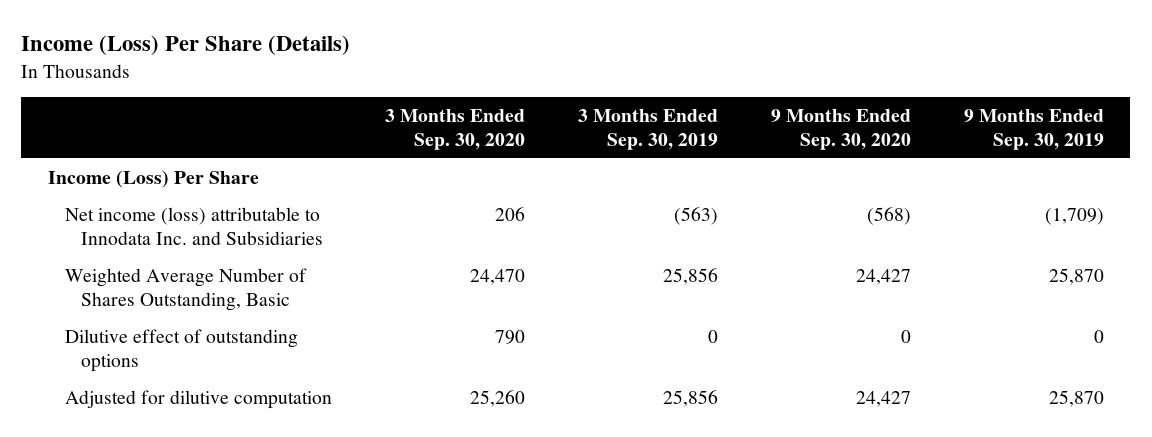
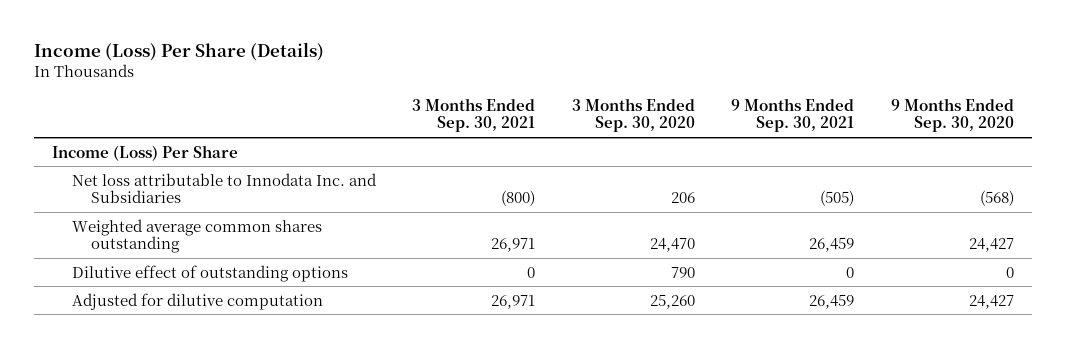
[577,108,718,150] 3 Months Ended Sep. 30, 2019 -> none
[963,108,1104,150] 9 Months Ended Sep. 30, 2019 -> none
none -> [412,98,536,133] 3 Months Ended Sep. 30, 2021
none -> [731,98,855,133] 9 Months Ended Sep. 30, 2021
[64,206,324,245] Net income (loss) attributable to Innodata Inc. and Subsidiaries -> [71,172,377,203] Net loss attributable to Innodata Inc. and Subsidiaries
[64,267,307,311] Weighted Average Number of Shares Outstanding, Basic -> [71,218,322,253] Weighted average common shares outstanding

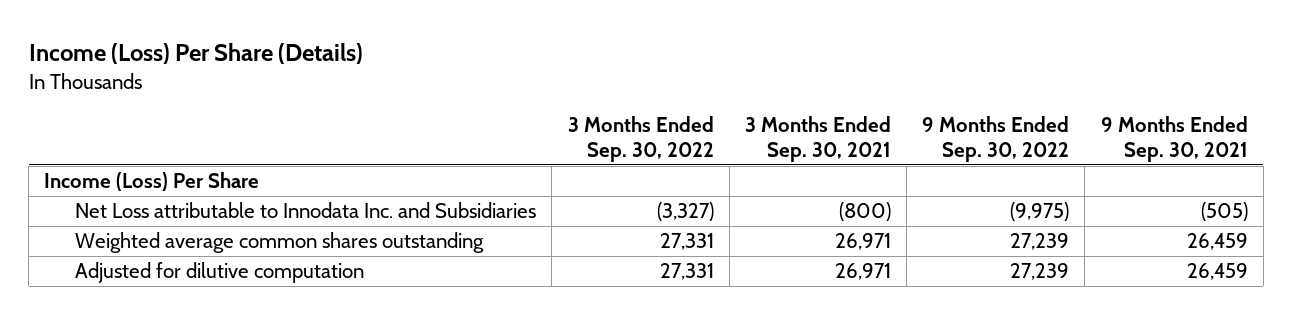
[571,98,695,133] 3 Months Ended Sep. 30, 2020 -> none
[890,98,1014,133] 9 Months Ended Sep. 30, 2020 -> none
none -> [567,115,714,162] 3 Months Ended Sep. 30, 2022
none -> [922,115,1070,162] 9 Months Ended Sep. 30, 2022
[71,172,377,203] Net loss attributable to Innodata Inc. and Subsidiaries -> [75,202,537,219] Net Loss attributable to Innodata Inc. and Subsidiaries
[71,264,348,282] Dilutive effect of outstanding options -> none

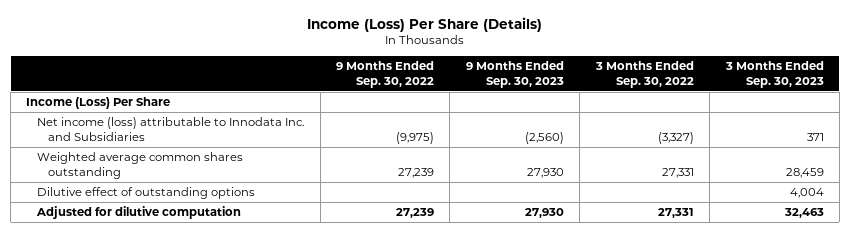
[744,115,891,162] 3 Months Ended Sep. 30, 2021 -> none
[1100,115,1248,162] 9 Months Ended Sep. 30, 2021 -> none
none -> [465,61,564,88] 9 Months Ended Sep. 30, 2023
none -> [724,61,824,88] 3 Months Ended Sep. 30, 2023
[75,202,537,219] Net Loss attributable to Innodata Inc. and Subsidiaries -> [37,117,305,141] Net income (loss) attributable to Innodata Inc. and Subsidiaries
none -> [37,187,256,200] Dilutive effect of outstanding options

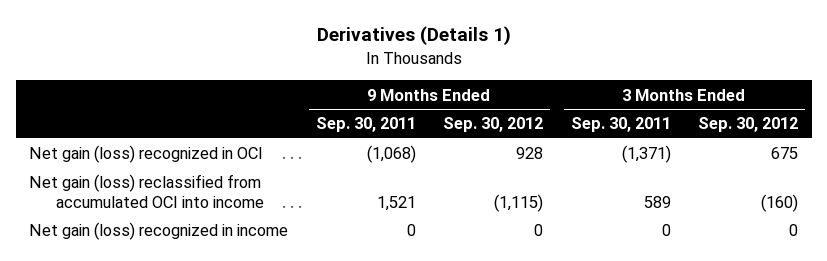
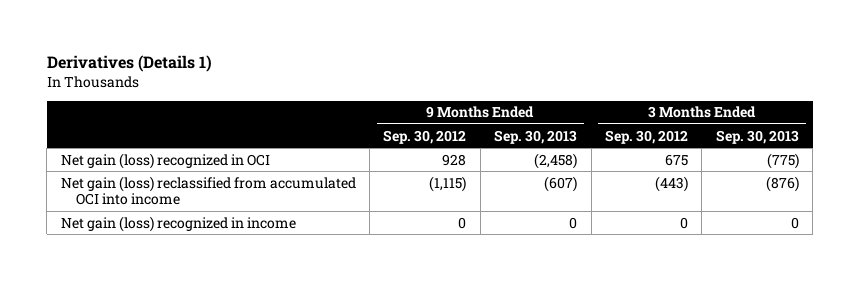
[315,117,416,133] Sep. 30, 2011 -> none
[570,117,671,133] Sep. 30, 2011 -> none
none -> [494,129,578,144] Sep. 30, 2013
none -> [715,129,799,144] Sep. 30, 2013
[760,193,798,212] (160) -> [654,175,688,192] (443)

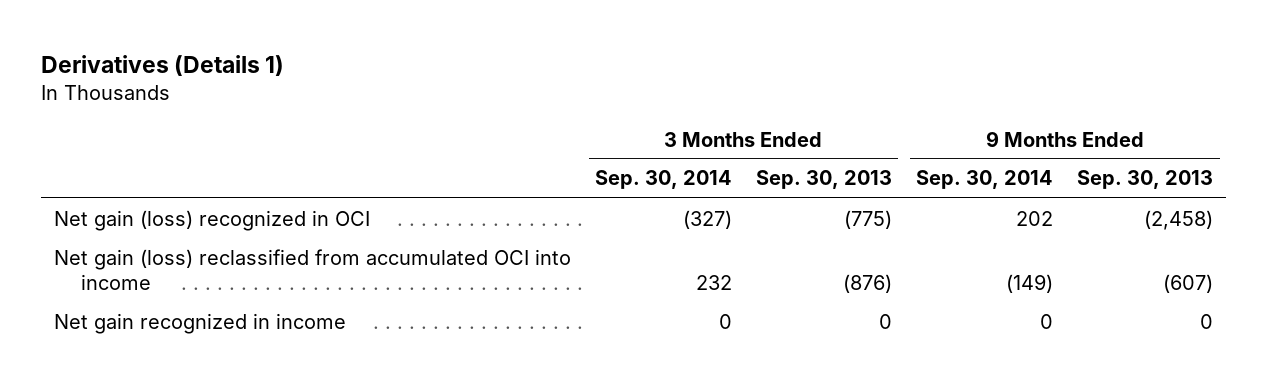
[383,129,467,144] Sep. 30, 2012 -> none
[604,129,688,144] Sep. 30, 2012 -> none
none -> [594,170,732,190] Sep. 30, 2014
none -> [916,170,1054,190] Sep. 30, 2014
[60,215,296,232] Net gain (loss) recognized in income -> [53,312,346,334] Net gain recognized in income

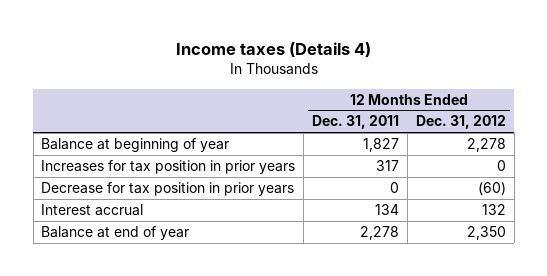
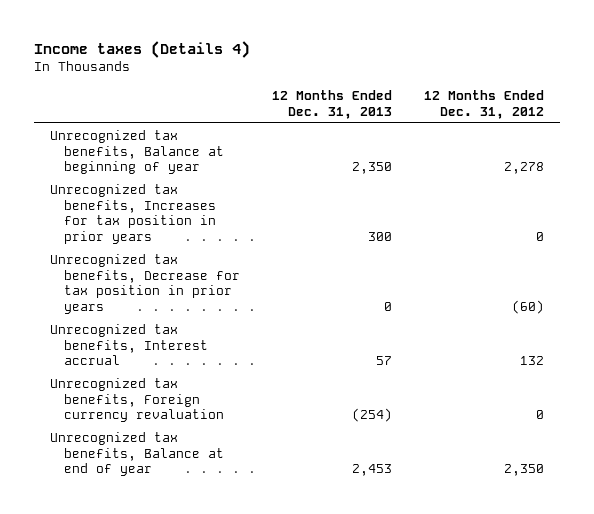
[312,115,400,130] Dec. 31, 2011 -> none
none -> [271,90,392,119] 12 Months Ended Dec. 31, 2013
[41,138,230,153] Balance at beginning of year -> [50,130,224,175] Unrecognized tax benefits, Balance at beginning of year
[41,160,296,175] Increases for tax position in prior years -> [50,184,216,245] Unrecognized tax benefits, Increases for tax position in prior years
[41,182,295,197] Decrease for tax position in prior years -> [50,254,240,315] Unrecognized tax benefits, Decrease for tax position in prior years
[41,204,144,217] Interest accrual -> [50,324,208,366] Unrecognized tax benefits, Interest accrual
none -> [50,378,224,423] Unrecognized tax benefits, Foreign currency revaluation
[41,226,190,241] Balance at end of year -> [50,432,224,477] Unrecognized tax benefits, Balance at end of year

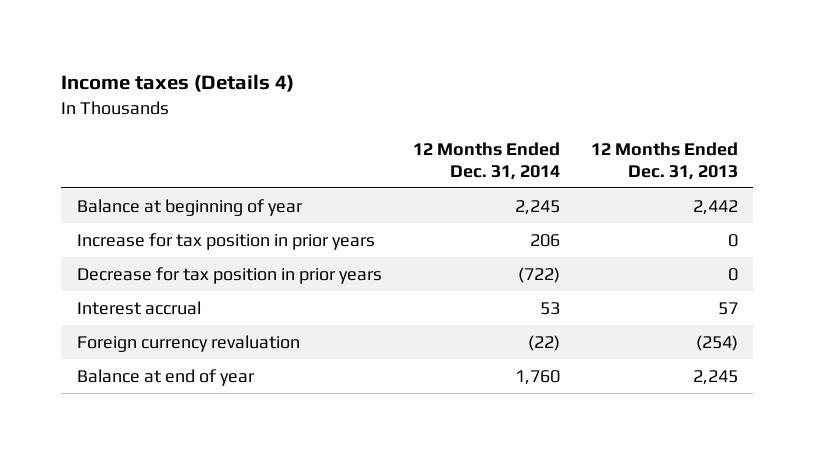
[423,90,544,119] 12 Months Ended Dec. 31, 2012 -> none
none -> [412,141,560,180] 12 Months Ended Dec. 31, 2014
[50,130,224,175] Unrecognized tax benefits, Balance at beginning of year -> [76,199,303,217] Balance at beginning of year
[351,162,392,175] 2,350 -> [692,200,738,216] 2,442
[50,184,216,245] Unrecognized tax benefits, Increases for tax position in prior years -> [76,233,375,251] Increase for tax position in prior years
[367,232,392,242] 300 -> [727,234,738,248] 0
[50,254,240,315] Unrecognized tax benefits, Decrease for tax position in prior years -> [76,267,382,285] Decrease for tax position in prior years
[50,324,208,366] Unrecognized tax benefits, Interest accrual -> [76,301,201,316] Interest accrual
[50,378,224,423] Unrecognized tax benefits, Foreign currency revaluation -> [76,335,300,353] Foreign currency revaluation
[50,432,224,477] Unrecognized tax benefits, Balance at end of year -> [76,369,255,387] Balance at end of year
[351,464,392,477] 2,453 -> [692,370,738,386] 2,245

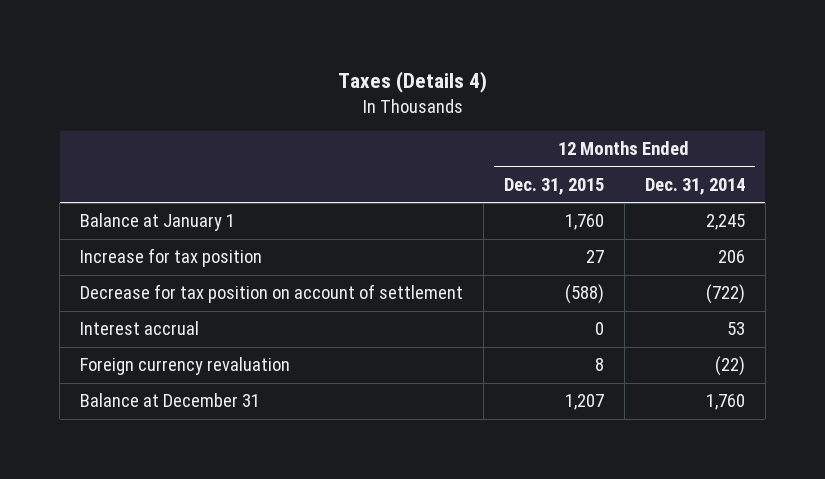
[61,74,295,93] Income taxes (Details 4) -> [337,71,487,94] Taxes (Details 4)
[590,141,738,180] 12 Months Ended Dec. 31, 2013 -> none
none -> [504,178,605,196] Dec. 31, 2015
[76,199,303,217] Balance at beginning of year -> [80,213,236,232] Balance at January 1
[76,233,375,251] Increase for tax position in prior years -> [80,248,263,268] Increase for tax position
[76,267,382,285] Decrease for tax position in prior years -> [80,284,464,304] Decrease for tax position on account of settlement
[76,369,255,387] Balance at end of year -> [80,393,261,408] Balance at December 31

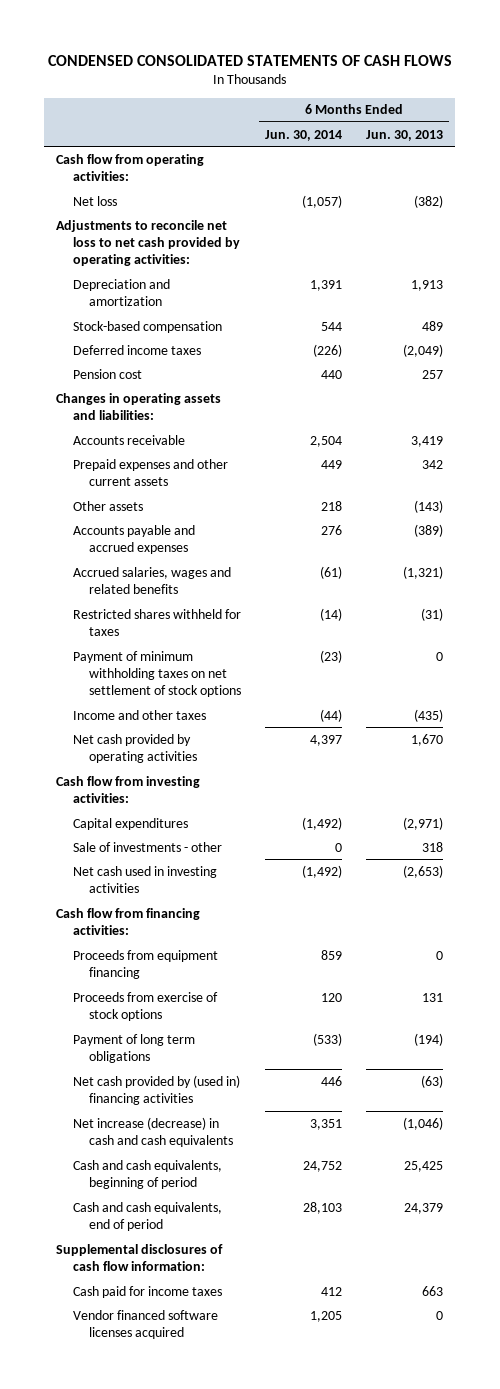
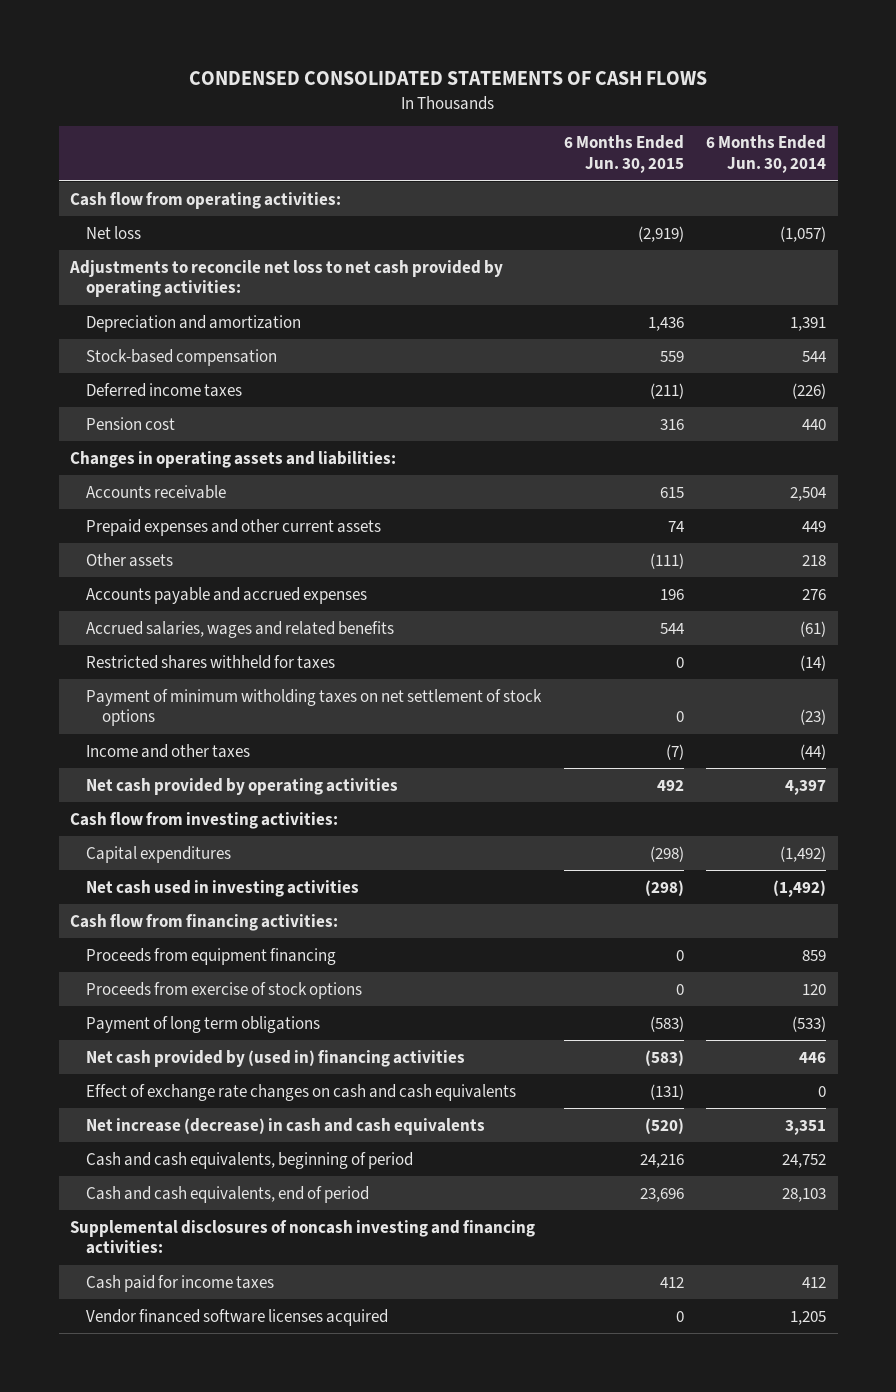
[366,129,444,141] Jun. 30, 2013 -> none
none -> [563,135,684,174] 6 Months Ended Jun. 30, 2015
[72,650,242,698] Payment of minimum withholding taxes on net settlement of stock options -> [85,688,542,727] Payment of minimum witholding taxes on net settlement of stock options
[72,841,222,852] Sale of investments - other -> none
none -> [85,1083,516,1101] Effect of exchange rate changes on cash and cash equivalents
[56,1243,224,1271] Supplemental disclosures of cash flow information: -> [69,1219,535,1255] Supplemental disclosures of noncash investing and financing activities:

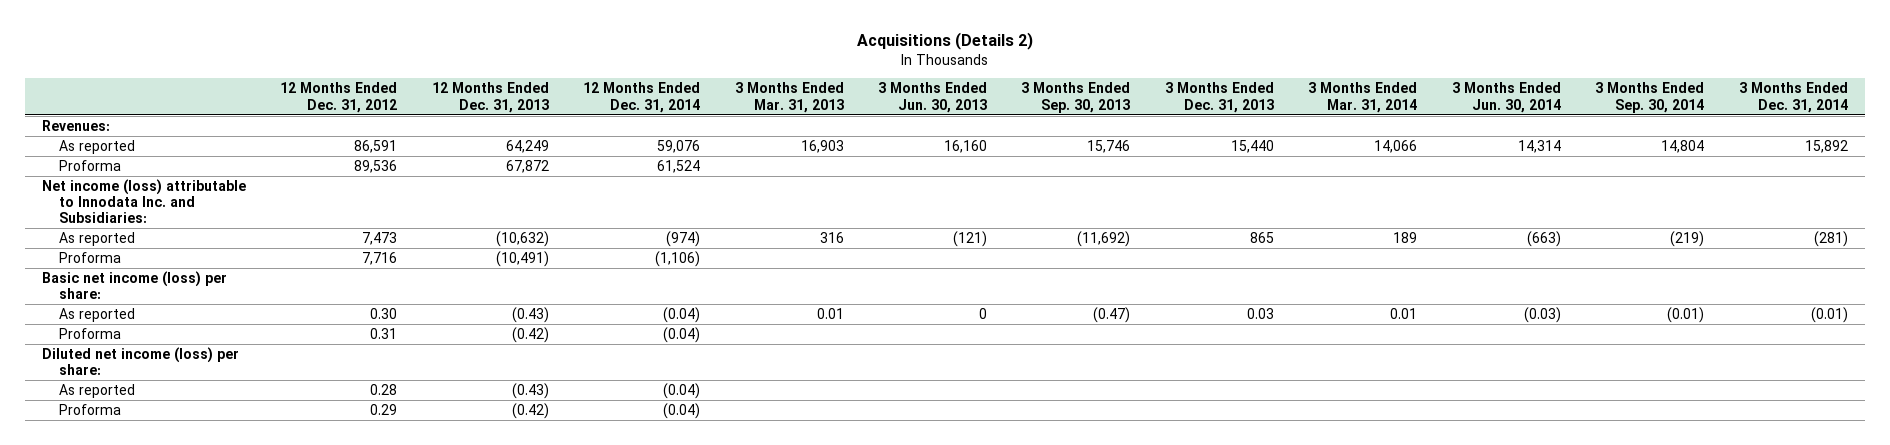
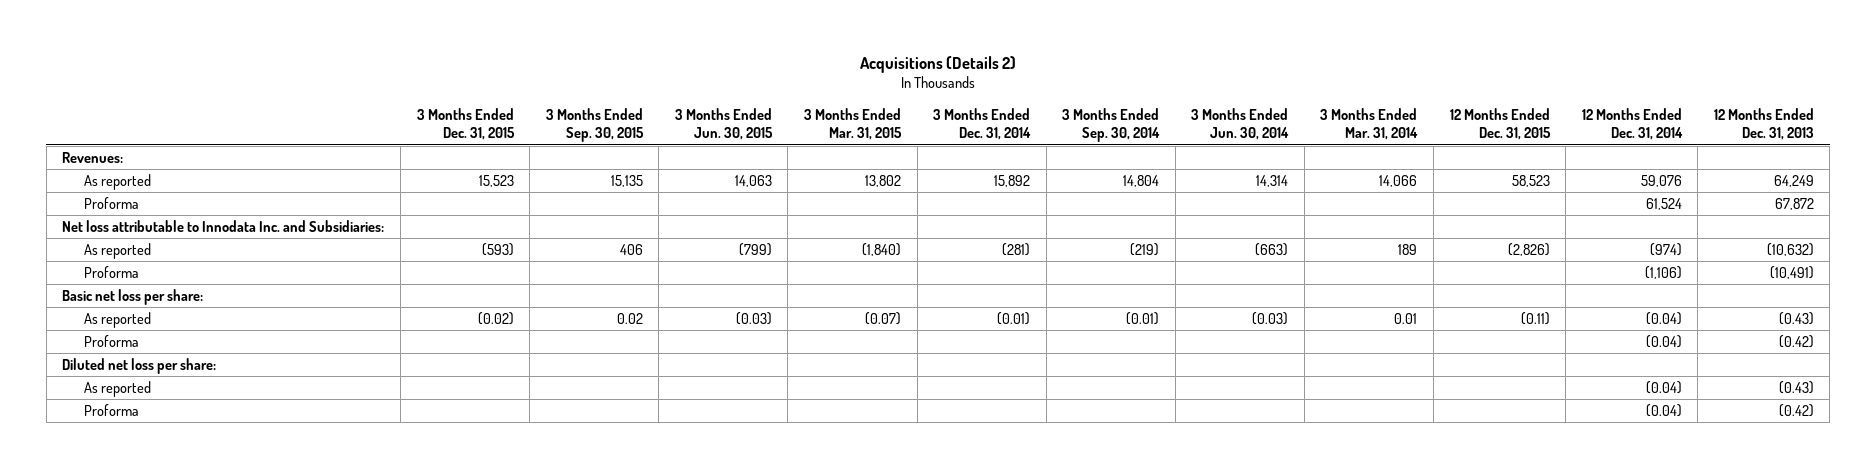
[280,82,398,113] 12 Months Ended Dec. 31, 2012 -> none
[734,82,844,113] 3 Months Ended Mar. 31, 2013 -> none
[878,82,988,113] 3 Months Ended Jun. 30, 2013 -> none
[1021,82,1131,113] 3 Months Ended Sep. 30, 2013 -> none
[1164,82,1274,113] 3 Months Ended Dec. 31, 2013 -> none
none -> [416,107,515,141] 3 Months Ended Dec. 31, 2015
none -> [545,107,644,143] 3 Months Ended Sep. 30, 2015
none -> [674,107,773,141] 3 Months Ended Jun. 30, 2015
none -> [803,107,902,141] 3 Months Ended Mar. 31, 2015
none -> [1449,107,1551,141] 12 Months Ended Dec. 31, 2015
[41,178,246,224] Net income (loss) attributable to Innodata Inc. and Subsidiaries: -> [62,219,385,232] Net loss attributable to Innodata Inc. and Subsidiaries:
[41,270,227,300] Basic net income (loss) per share: -> [62,288,204,305] Basic net loss per share:
[41,346,239,376] Diluted net income (loss) per share: -> [62,357,217,374] Diluted net loss per share:

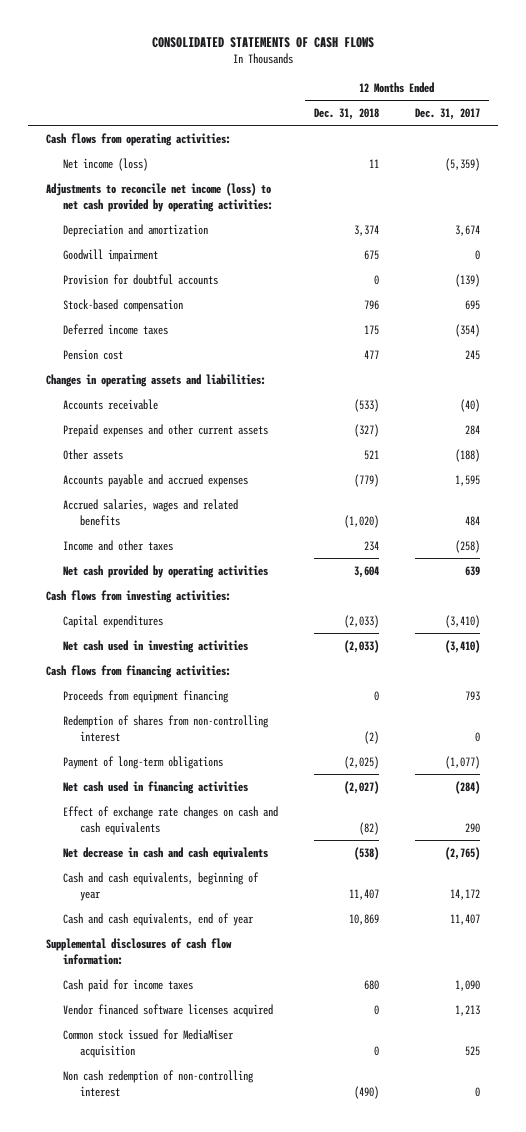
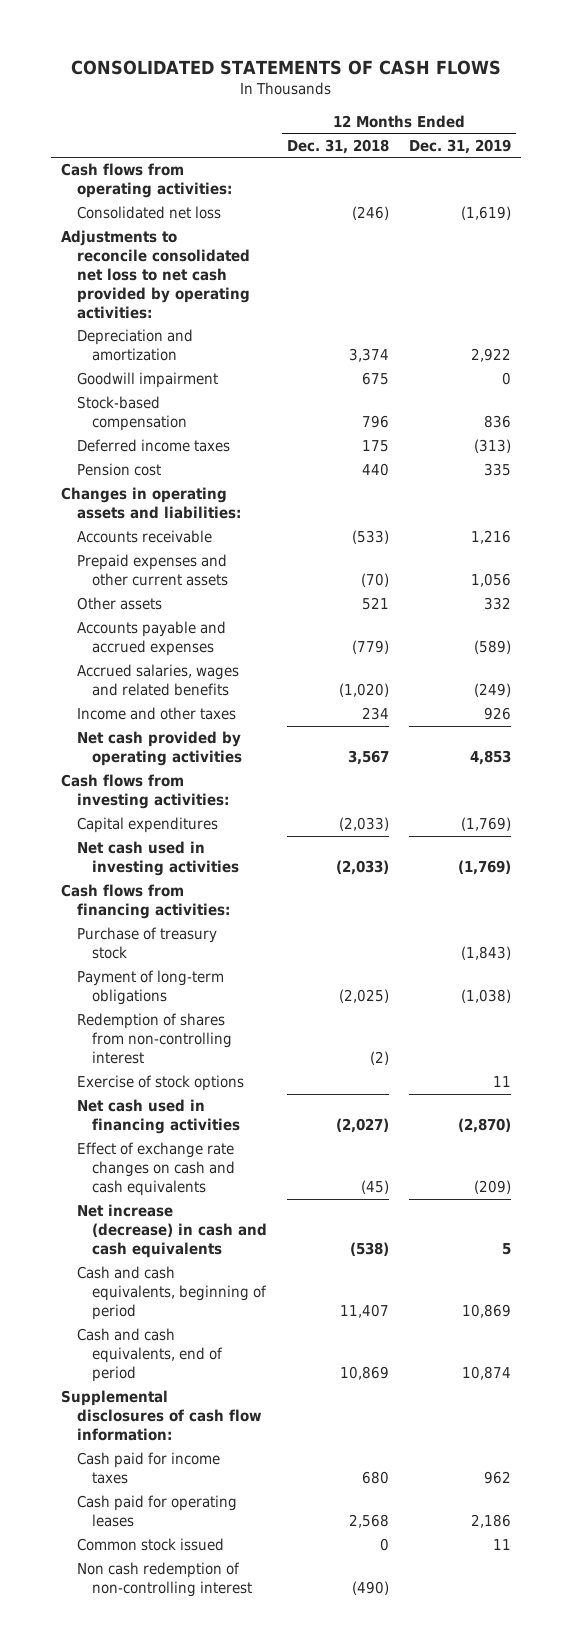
[415,108,481,121] Dec. 31, 2017 -> none
none -> [409,138,512,154] Dec. 31, 2019
[63,157,149,171] Net income (loss) -> [76,206,221,220] Consolidated net loss
[369,158,380,168] 11 -> [352,206,390,221] (246)
[45,182,274,212] Adjustments to reconcile net income (loss) to net cash provided by operating activities: -> [60,230,250,319] Adjustments to reconcile consolidated net loss to net cash provided by operating activities:
[63,273,219,285] Provision for doubtful accounts -> none
[364,349,380,359] 477 -> [362,463,390,477] 440
[354,423,380,437] (327) -> [361,573,390,588] (70)
[354,565,380,578] 3,604 -> [348,750,390,766] 3,567
[63,689,230,703] Proceeds from equipment financing -> none
none -> [76,927,217,960] Purchase of treasury stock
[63,714,270,742] Redemption of shares from non-controlling interest -> [76,1013,233,1065] Redemption of shares from non-controlling interest
none -> [76,1075,244,1092] Exercise of stock options
[359,821,380,835] (82) -> [361,1180,390,1195] (45)
[63,846,269,860] Net decrease in cash and cash equivalents -> [76,1204,268,1259] Net increase (decrease) in cash and cash equivalents
[63,871,260,901] Cash and cash equivalents, beginning of year -> [76,1266,268,1321] Cash and cash equivalents, beginning of period
[63,912,255,926] Cash and cash equivalents, end of year -> [76,1328,224,1383] Cash and cash equivalents, end of period
[63,1003,274,1017] Vendor financed software licenses acquired -> none
none -> [76,1495,237,1528] Cash paid for operating leases
[63,1028,235,1058] Common stock issued for MediaMiser acquisition -> [76,1538,224,1552] Common stock issued

